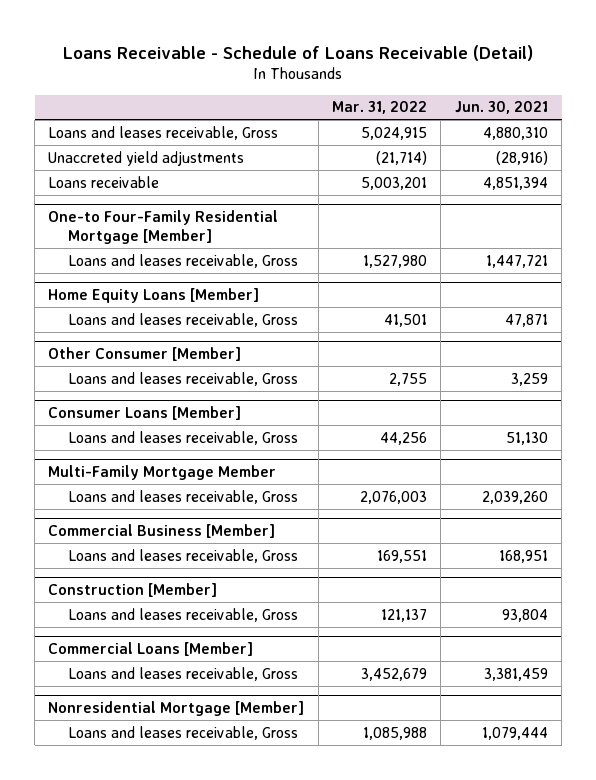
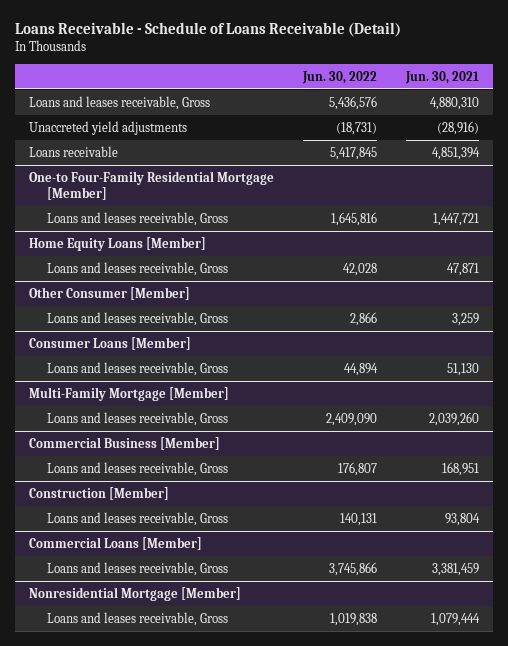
[332,101,428,115] Mar. 31, 2022 -> none
none -> [302,70,378,84] Jun. 30, 2022
[48,464,277,480] Multi-Family Mortgage Member -> [29,386,230,401] Multi-Family Mortgage [Member]

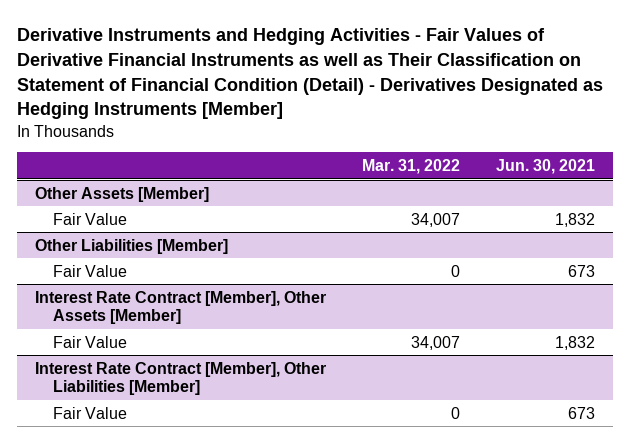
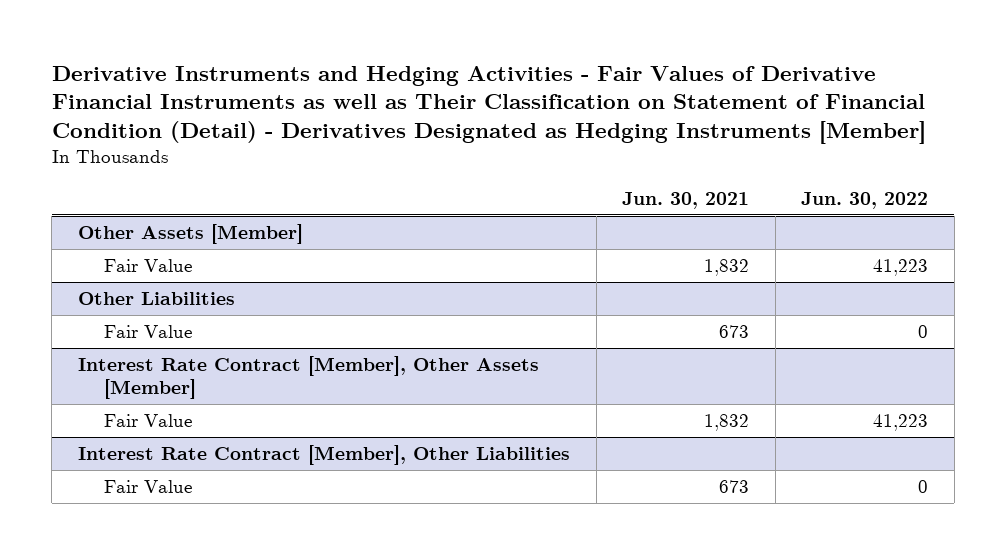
[361,158,460,174] Mar. 31, 2022 -> none
none -> [801,191,929,209] Jun. 30, 2022
[34,238,228,254] Other Liabilities [Member] -> [77,291,235,305] Other Liabilities
[34,361,326,395] Interest Rate Contract [Member], Other Liabilities [Member] -> [77,444,570,465] Interest Rate Contract [Member], Other Liabilities

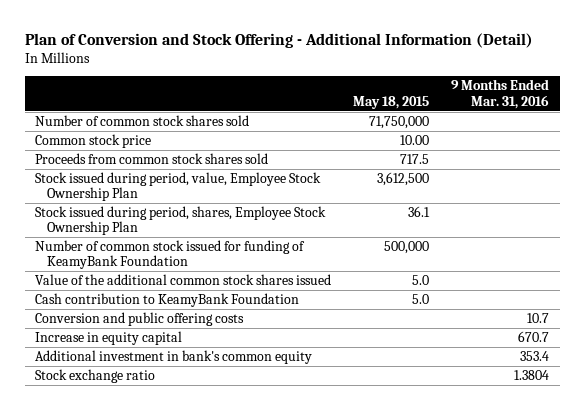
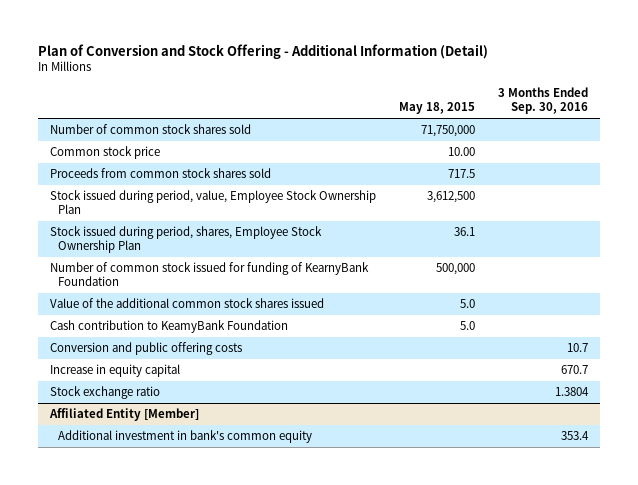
[450,79,549,109] 9 Months Ended Mar. 31, 2016 -> none
none -> [498,87,589,115] 3 Months Ended Sep. 30, 2016
[35,239,306,270] Number of common stock issued for funding of KeamyBank Foundation -> [49,262,369,287] Number of common stock issued for funding of KearnyBank Foundation
[35,349,313,364] Additional investment in bank's common equity -> none
none -> [48,408,199,422] Affiliated Entity [Member]
none -> [58,430,313,444] Additional investment in bank's common equity

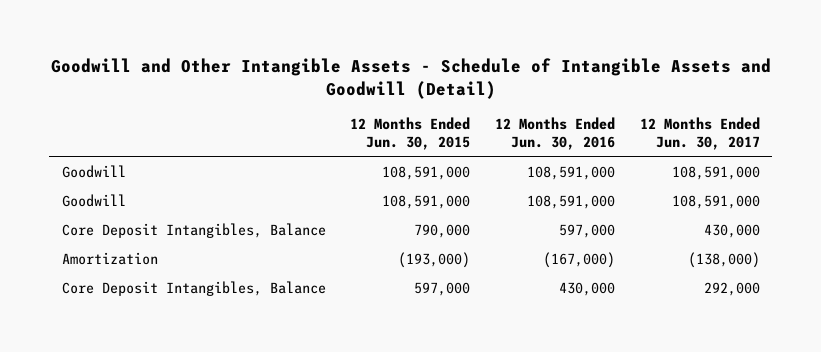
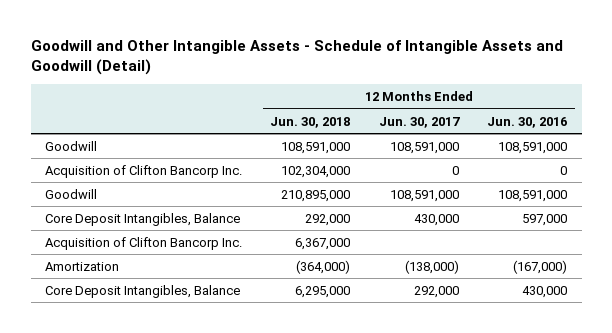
[350,116,471,151] 12 Months Ended Jun. 30, 2015 -> none
none -> [270,116,351,128] Jun. 30, 2018
none -> [45,164,243,178] Acquisition of Clifton Bancorp Inc.
none -> [45,236,243,250] Acquisition of Clifton Bancorp Inc.

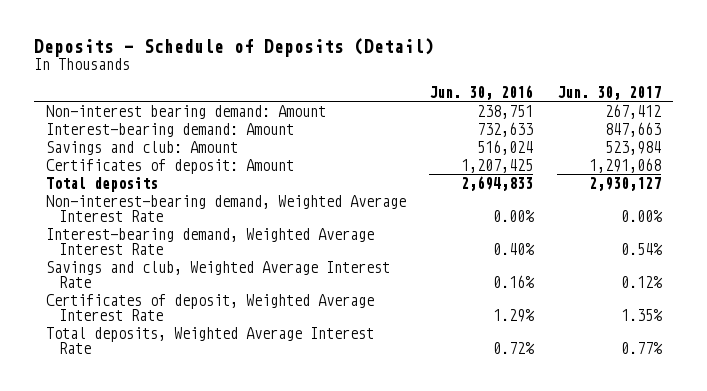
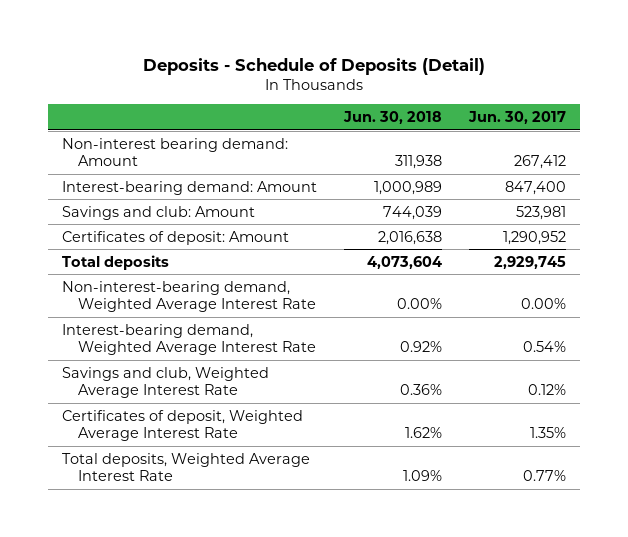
[429,84,534,100] Jun. 30, 2016 -> none
none -> [343,110,443,124] Jun. 30, 2018
[604,121,661,137] 847,663 -> [505,180,567,195] 847,400
[604,140,661,155] 523,984 -> [516,205,567,220] 523,981
[588,157,661,173] 1,291,068 -> [503,230,567,245] 1,290,952
[588,176,661,191] 2,930,127 -> [494,255,567,269] 2,929,745

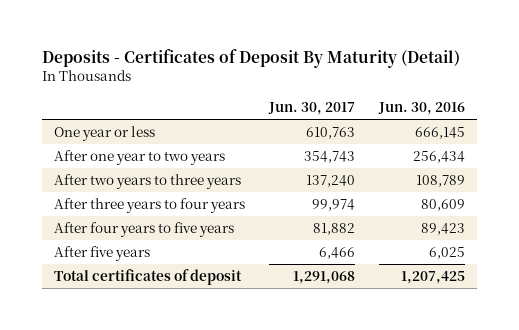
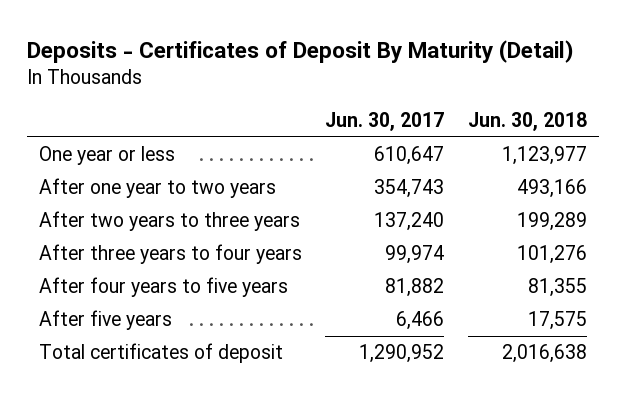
[378,101,466,115] Jun. 30, 2016 -> none
none -> [467,112,587,132] Jun. 30, 2018
[306,127,356,140] 610,763 -> [374,146,445,166] 610,647
[293,271,356,285] 1,291,068 -> [359,344,445,364] 1,290,952

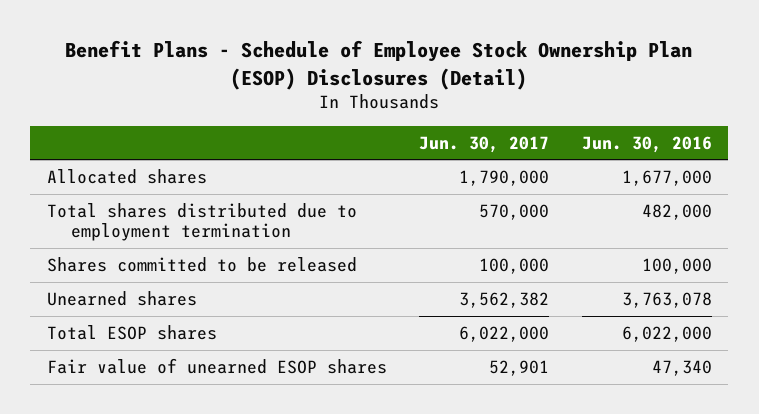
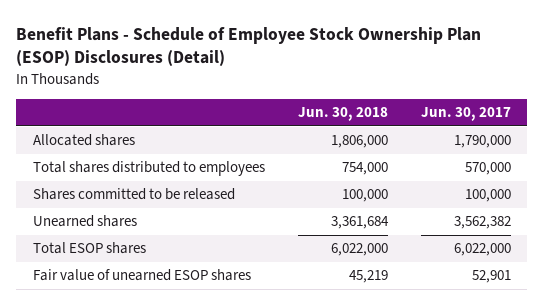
[582,135,713,153] Jun. 30, 2016 -> none
none -> [297,107,388,122] Jun. 30, 2018
[46,202,357,242] Total shares distributed due to employment termination -> [32,161,265,177] Total shares distributed to employees

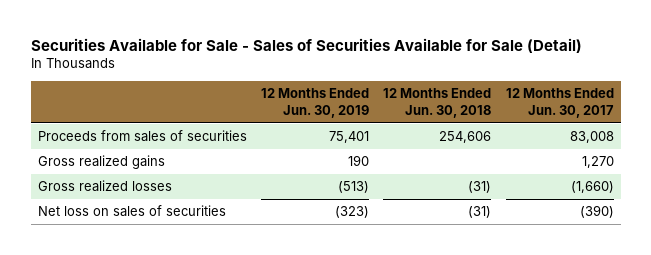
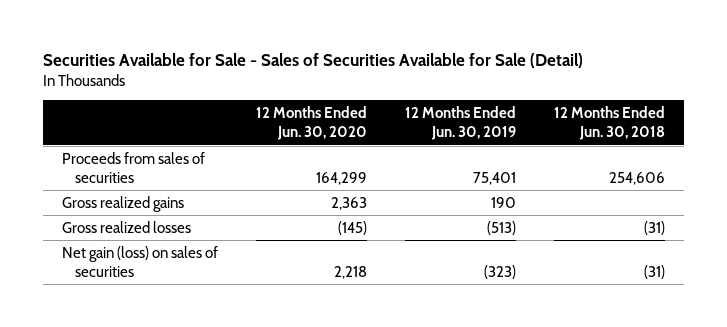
[505,88,614,118] 12 Months Ended Jun. 30, 2017 -> none
none -> [255,106,367,140] 12 Months Ended Jun. 30, 2020
[37,205,226,218] Net loss on sales of securities -> [61,245,218,277] Net gain (loss) on sales of securities

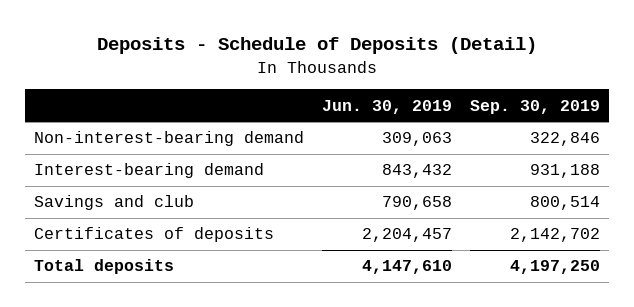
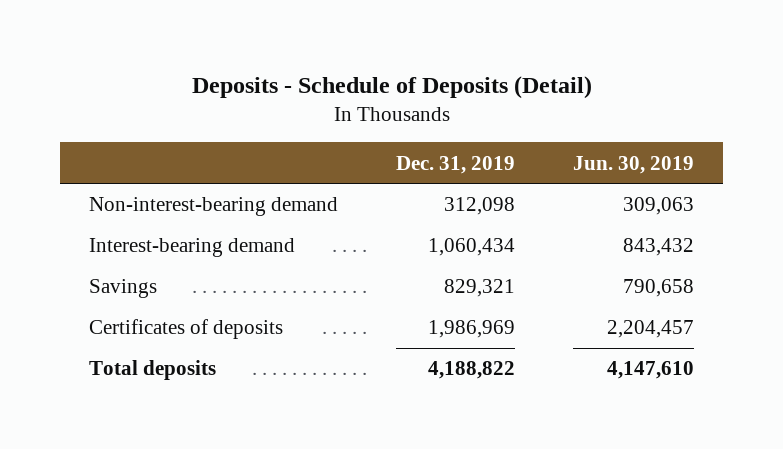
[470,99,601,114] Sep. 30, 2019 -> none
none -> [396,155,516,174] Dec. 31, 2019
[33,195,194,211] Savings and club -> [89,279,158,299] Savings

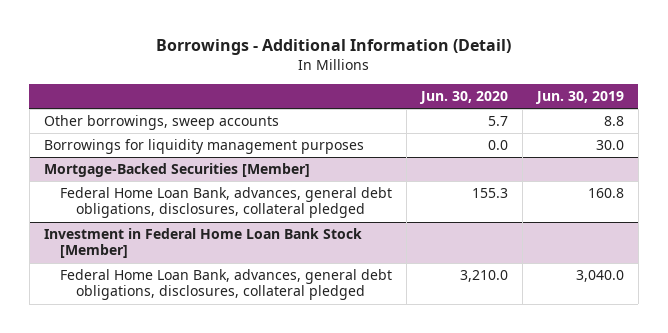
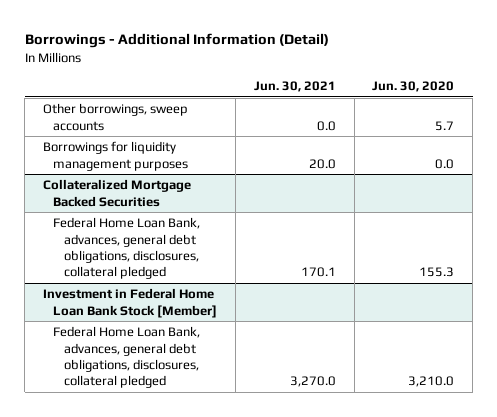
[534,90,624,104] Jun. 30, 2019 -> none
none -> [253,80,336,92] Jun. 30, 2021
[43,163,310,178] Mortgage-Backed Securities [Member] -> [42,179,191,207] Collateralized Mortgage Backed Securities

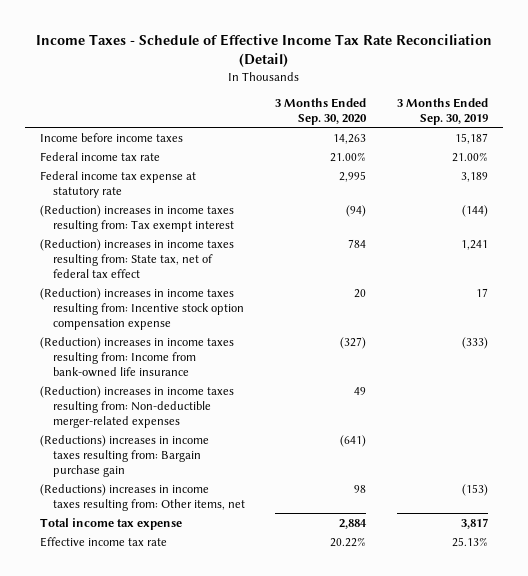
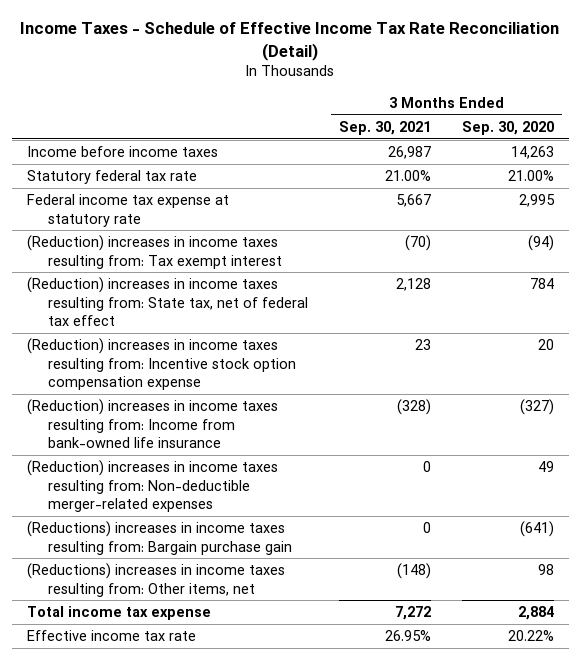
[396,97,488,125] 3 Months Ended Sep. 30, 2019 -> none
none -> [339,120,432,135] Sep. 30, 2021
[40,151,161,161] Federal income tax rate -> [27,170,198,185] Statutory federal tax rate

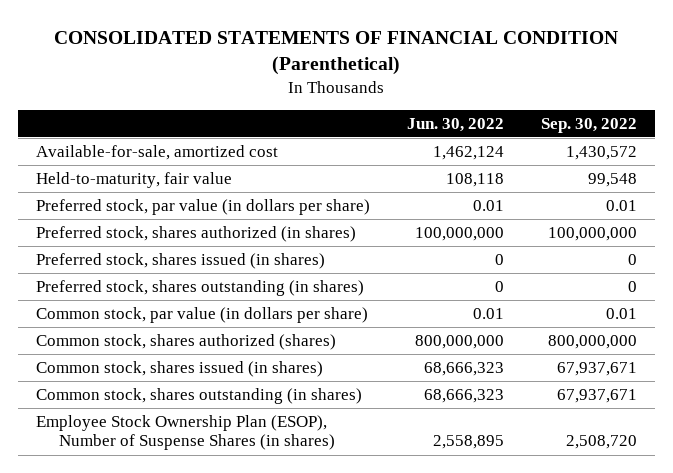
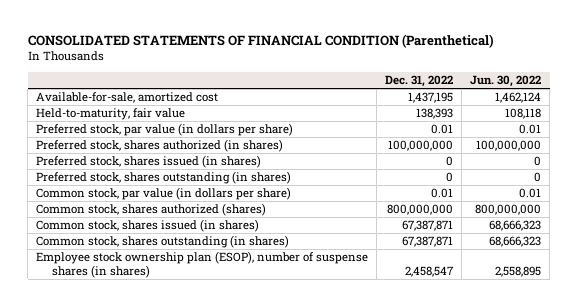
[540,117,637,133] Sep. 30, 2022 -> none
none -> [385,74,454,87] Dec. 31, 2022
[36,415,335,451] Employee Stock Ownership Plan (ESOP), Number of Suspense Shares (in shares) -> [36,251,369,278] Employee stock ownership plan (ESOP), number of suspense shares (in shares)

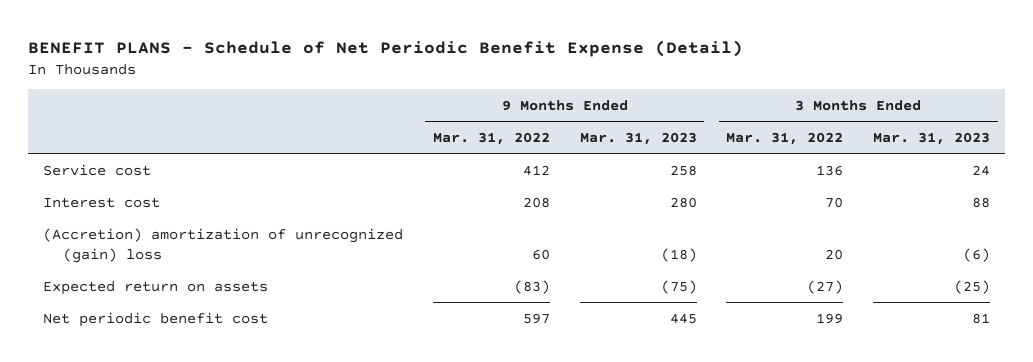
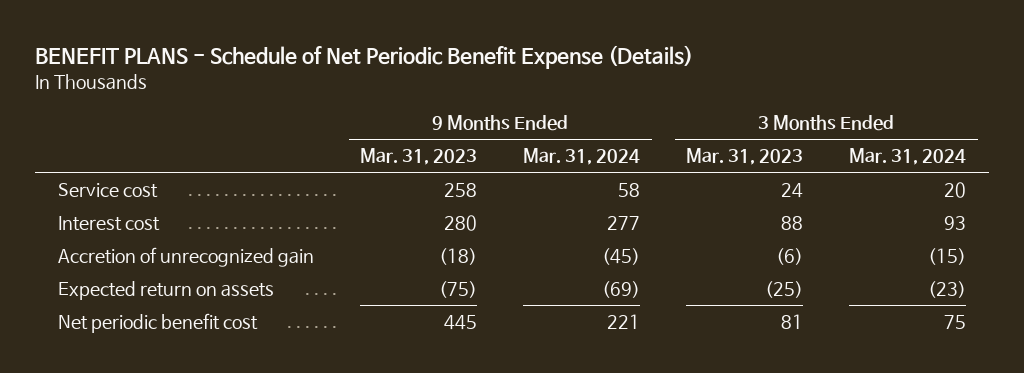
[28,39,744,57] BENEFIT PLANS - Schedule of Net Periodic Benefit Expense (Detail) -> [35,45,694,70] BENEFIT PLANS - Schedule of Net Periodic Benefit Expense (Details)
[432,131,550,145] Mar. 31, 2022 -> none
[726,131,844,145] Mar. 31, 2022 -> none
none -> [523,148,641,166] Mar. 31, 2024
none -> [849,148,967,166] Mar. 31, 2024
[43,227,404,263] (Accretion) amortization of unrecognized (gain) loss -> [58,247,315,268] Accretion of unrecognized gain

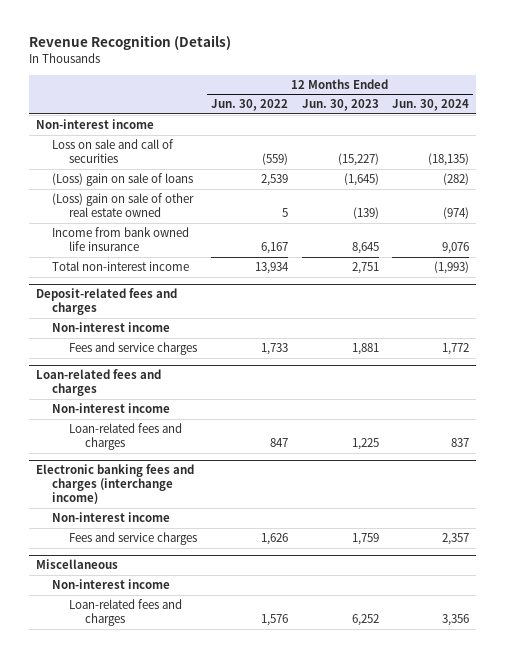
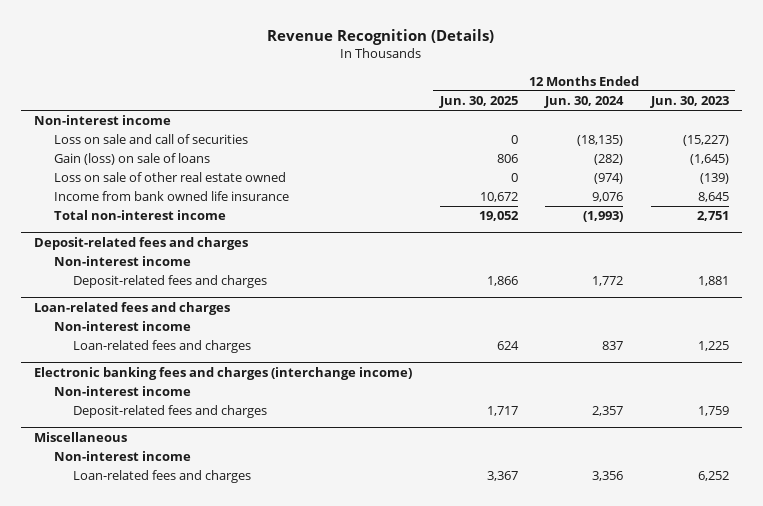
[210,99,288,112] Jun. 30, 2022 -> none
none -> [438,96,518,109] Jun. 30, 2025
[52,173,194,187] (Loss) gain on sale of loans -> [53,153,210,166] Gain (loss) on sale of loans
[52,193,195,218] (Loss) gain on sale of other real estate owned -> [53,172,286,183] Loss on sale of other real estate owned
[68,342,197,356] Fees and service charges -> [73,275,268,289] Deposit-related fees and charges
[68,532,197,546] Fees and service charges -> [73,405,268,419] Deposit-related fees and charges

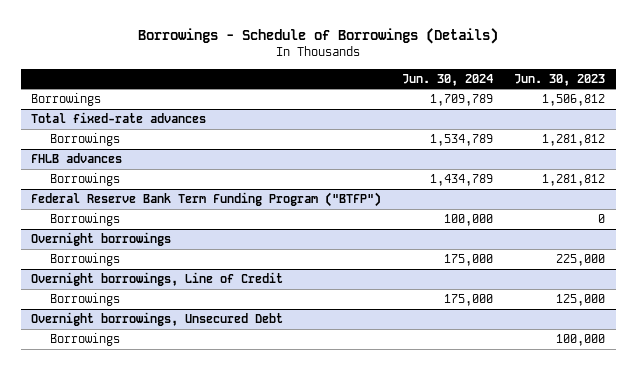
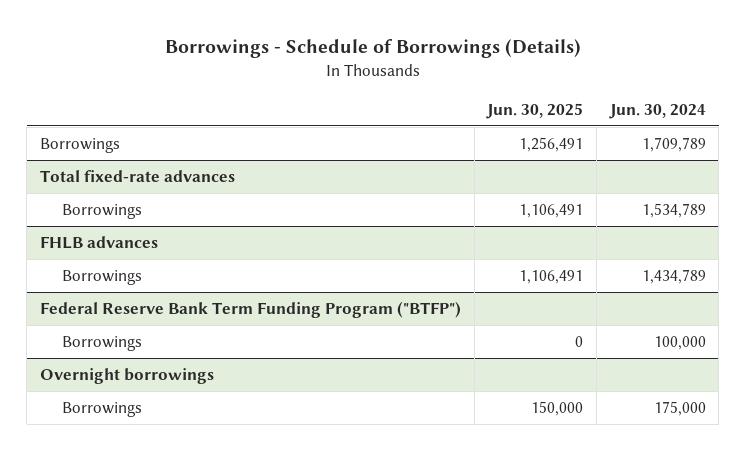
[514,73,606,86] Jun. 30, 2023 -> none
none -> [486,102,584,119] Jun. 30, 2025
[31,272,284,287] Overnight borrowings, Line of Credit -> none
[50,293,121,307] Borrowings -> none
[31,312,284,327] Overnight borrowings, Unsecured Debt -> none
[50,333,121,347] Borrowings -> none

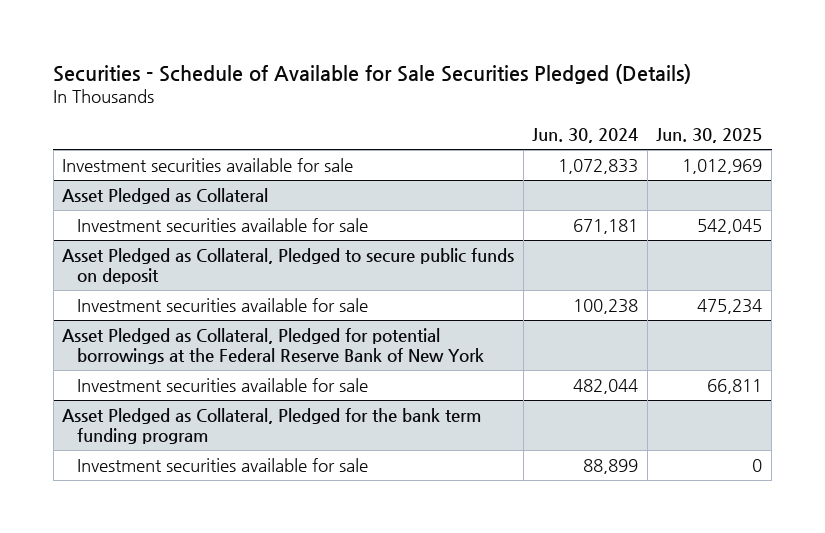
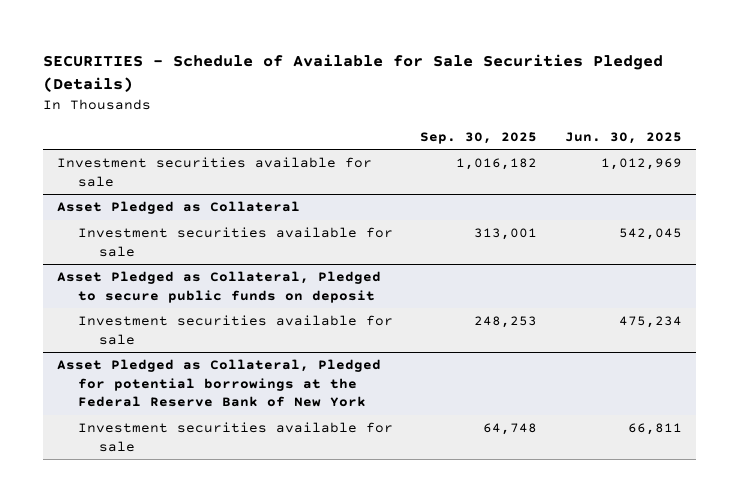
[53,63,692,84] Securities - Schedule of Available for Sale Securities Pledged (Details) -> [43,54,664,92] SECURITIES - Schedule of Available for Sale Securities Pledged (Details)
[532,128,639,144] Jun. 30, 2024 -> none
none -> [420,131,538,144] Sep. 30, 2025
[62,407,482,444] Asset Pledged as Collateral, Pledged for the bank term funding program -> none
[77,457,369,472] Investment securities available for sale -> none

